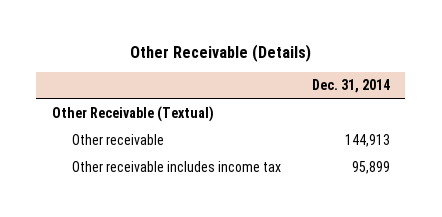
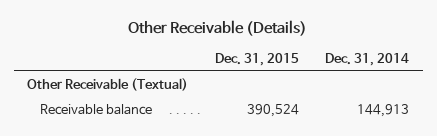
none -> [214,53,299,67] Dec. 31, 2015
[72,161,282,173] Other receivable includes income tax -> none
[72,134,165,146] Other receivable -> [39,104,152,116] Receivable balance

